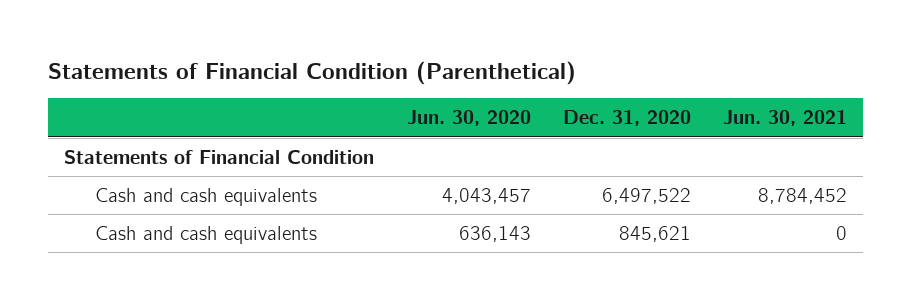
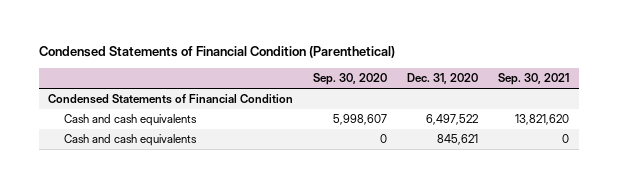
[48,60,577,85] Statements of Financial Condition (Parenthetical) -> [38,46,395,59] Condensed Statements of Financial Condition (Parenthetical)
[406,110,531,127] Jun. 30, 2020 -> none
[723,110,848,127] Jun. 30, 2021 -> none
none -> [313,73,388,86] Sep. 30, 2020
none -> [497,73,569,86] Sep. 30, 2021
[64,149,375,164] Statements of Financial Condition -> [48,94,294,105] Condensed Statements of Financial Condition

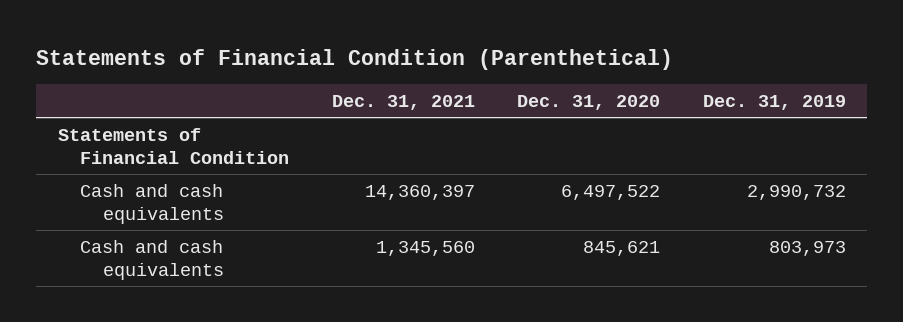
[38,46,395,59] Condensed Statements of Financial Condition (Parenthetical) -> [36,49,674,71] Statements of Financial Condition (Parenthetical)
[313,73,388,86] Sep. 30, 2020 -> none
[497,73,569,86] Sep. 30, 2021 -> none
none -> [331,94,475,110] Dec. 31, 2021
none -> [702,94,846,110] Dec. 31, 2019
[48,94,294,105] Condensed Statements of Financial Condition -> [57,127,290,164] Statements of Financial Condition

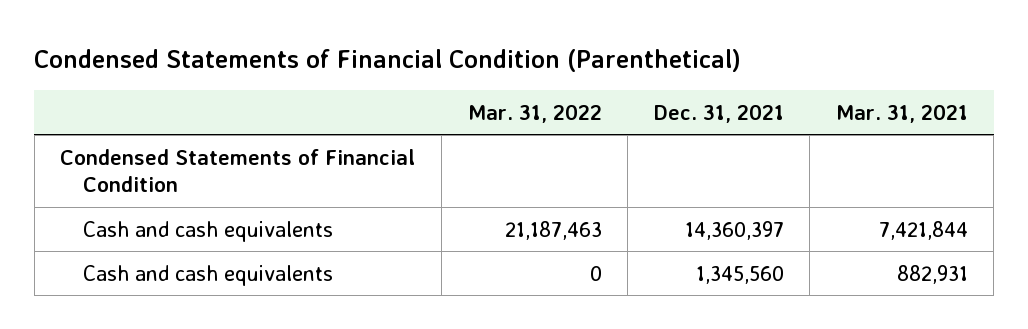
[36,49,674,71] Statements of Financial Condition (Parenthetical) -> [34,49,742,73] Condensed Statements of Financial Condition (Parenthetical)
[517,94,661,110] Dec. 31, 2020 -> none
[702,94,846,110] Dec. 31, 2019 -> none
none -> [467,103,602,123] Mar. 31, 2022
none -> [835,103,968,123] Mar. 31, 2021
[57,127,290,164] Statements of Financial Condition -> [60,148,416,193] Condensed Statements of Financial Condition

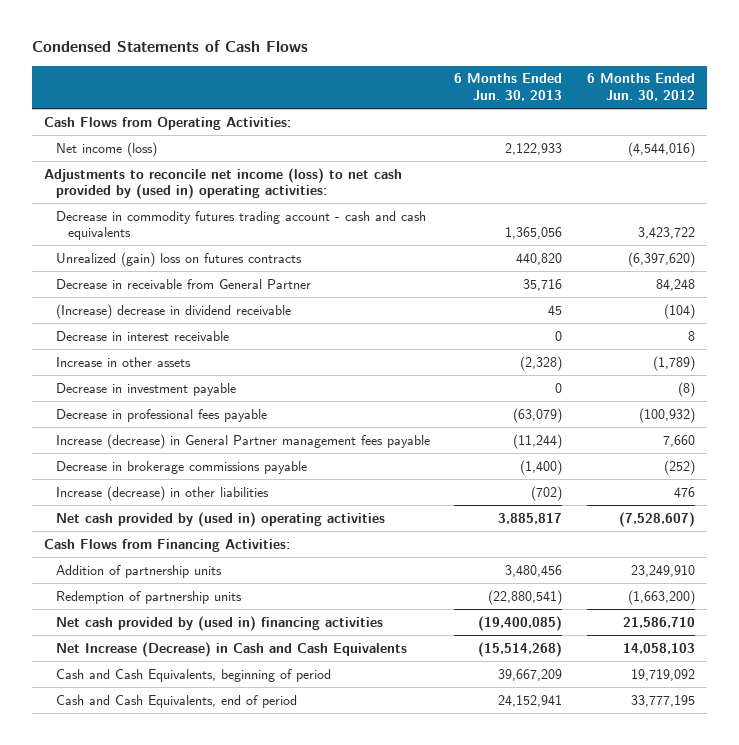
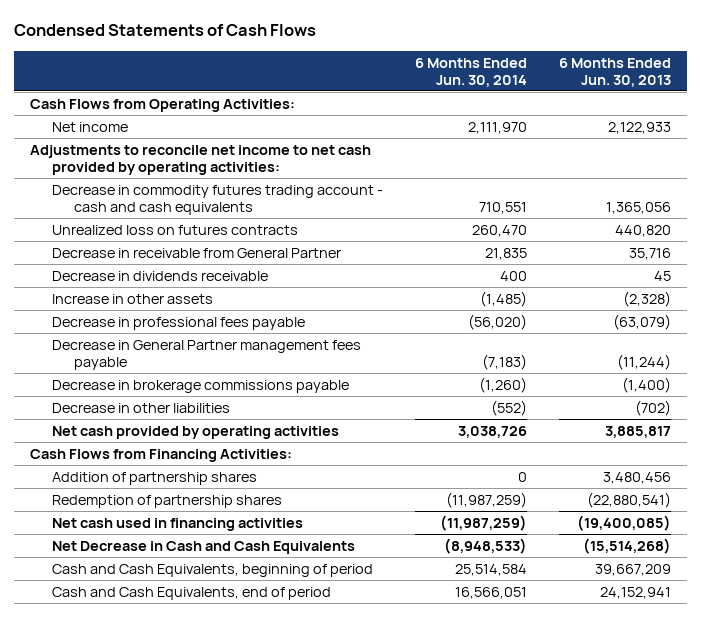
[586,73,695,101] 6 Months Ended Jun. 30, 2012 -> none
none -> [415,57,528,87] 6 Months Ended Jun. 30, 2014
[55,141,157,157] Net income (loss) -> [51,121,128,132] Net income
[44,167,403,200] Adjustments to reconcile net income (loss) to net cash provided by (used in) operating activities: -> [29,144,371,175] Adjustments to reconcile net income to net cash provided by operating activities:
[55,251,302,267] Unrealized (gain) loss on futures contracts -> [51,224,298,235] Unrealized loss on futures contracts
[55,330,229,341] Decrease in interest receivable -> none
[55,303,291,319] (Increase) decrease in dividend receivable -> [51,270,268,281] Decrease in dividends receivable
[55,382,236,396] Decrease in investment payable -> none
[55,433,430,449] Increase (decrease) in General Partner management fees payable -> [51,339,361,370] Decrease in General Partner management fees payable
[55,485,269,501] Increase (decrease) in other liabilities -> [51,402,230,413] Decrease in other liabilities
[55,511,385,527] Net cash provided by (used in) operating activities -> [51,425,339,439] Net cash provided by operating activities
[55,564,222,578] Addition of partnership units -> [51,471,257,485] Addition of partnership shares
[55,590,242,604] Redemption of partnership units -> [51,494,282,508] Redemption of partnership shares
[55,615,383,631] Net cash provided by (used in) financing activities -> [51,517,303,531] Net cash used in financing activities
[55,641,407,657] Net Increase (Decrease) in Cash and Cash Equivalents -> [51,540,355,554] Net Decrease in Cash and Cash Equivalents

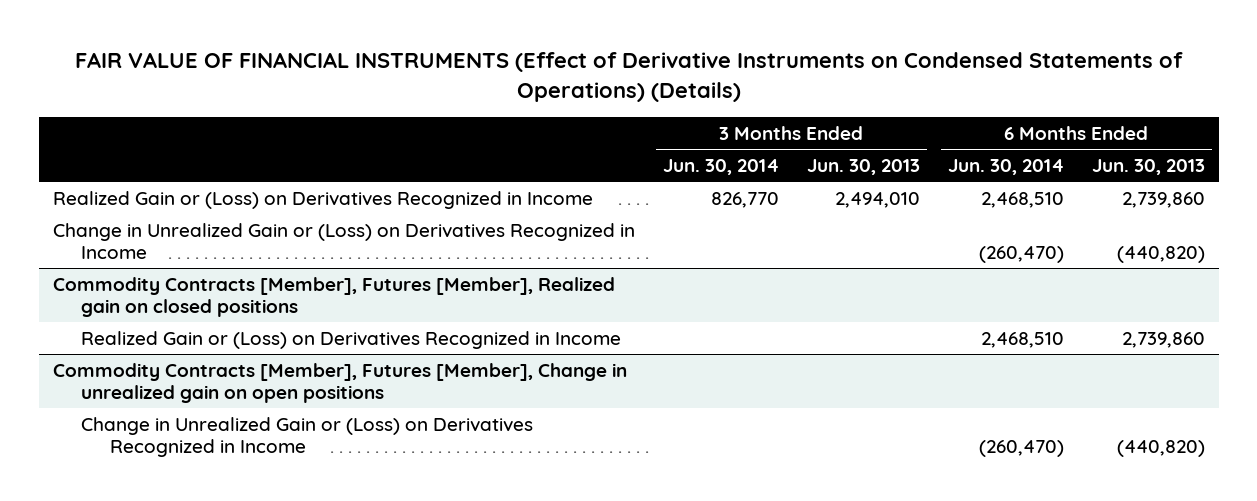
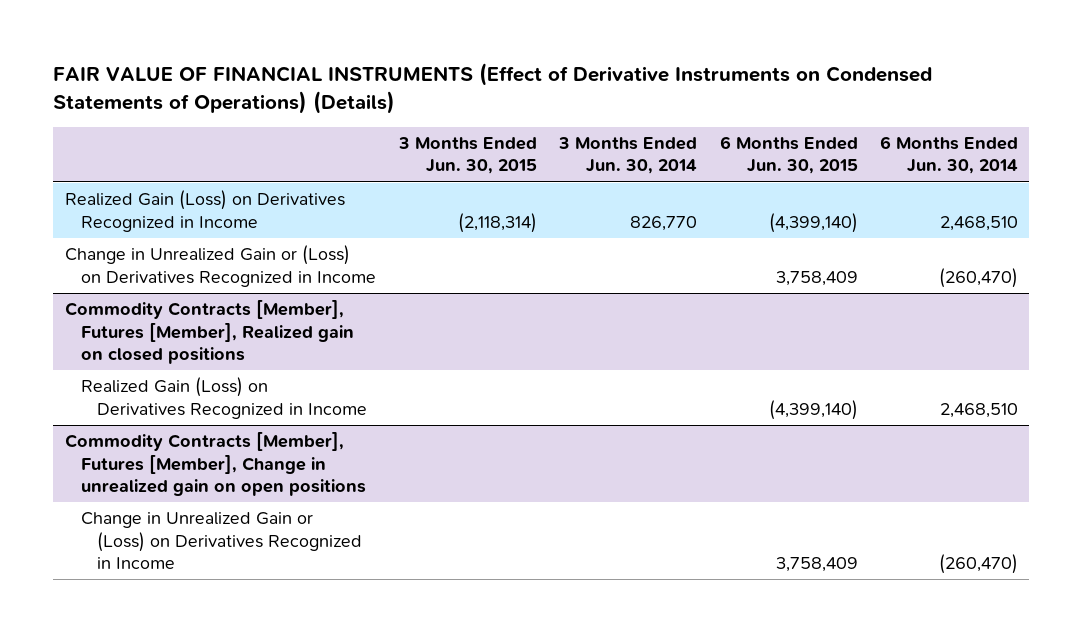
[806,158,920,175] Jun. 30, 2013 -> none
[1091,158,1205,175] Jun. 30, 2013 -> none
none -> [397,137,537,175] 3 Months Ended Jun. 30, 2015
none -> [719,136,858,175] 6 Months Ended Jun. 30, 2015
[52,190,593,209] Realized Gain or (Loss) on Derivatives Recognized in Income -> [64,190,345,232] Realized Gain (Loss) on Derivatives Recognized in Income
[81,330,622,349] Realized Gain or (Loss) on Derivatives Recognized in Income -> [80,377,368,419] Realized Gain (Loss) on Derivatives Recognized in Income

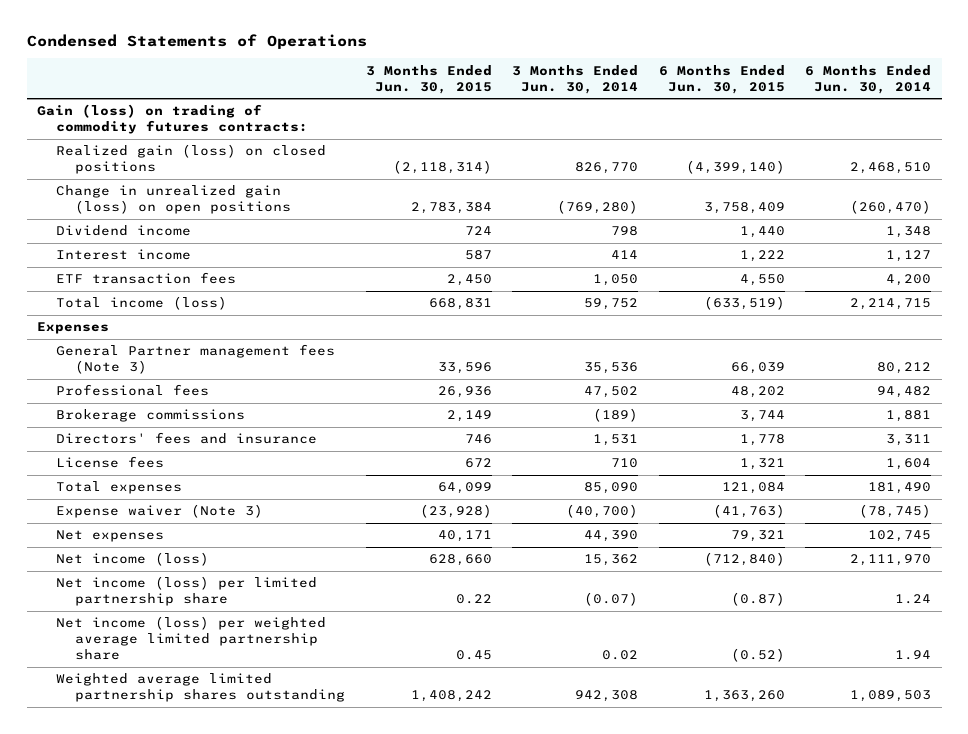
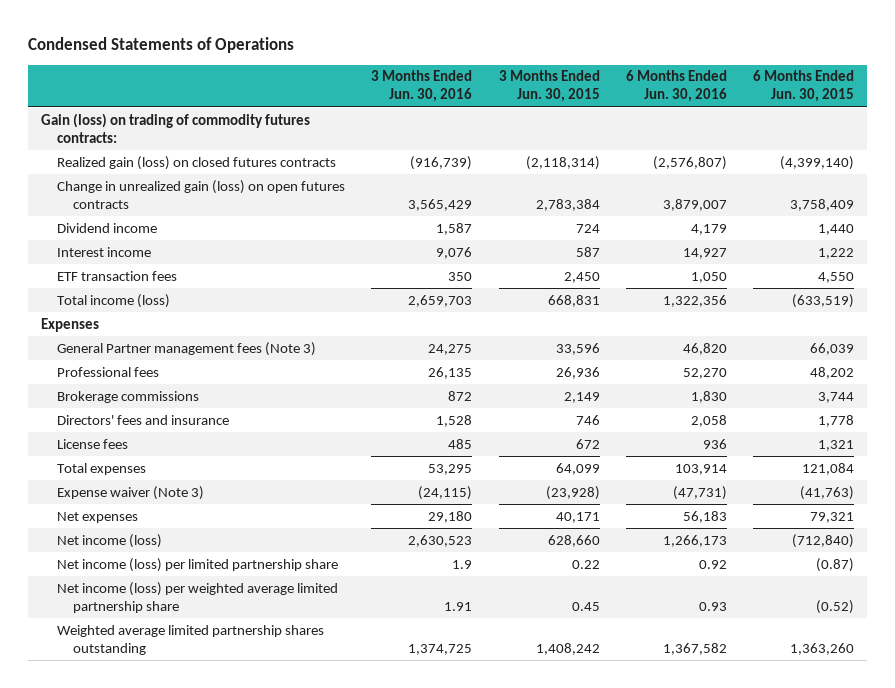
[512,64,639,94] 3 Months Ended Jun. 30, 2014 -> none
[805,64,932,94] 6 Months Ended Jun. 30, 2014 -> none
none -> [371,70,473,103] 3 Months Ended Jun. 30, 2016
none -> [625,70,727,103] 6 Months Ended Jun. 30, 2016
[55,144,326,175] Realized gain (loss) on closed positions -> [57,155,337,170] Realized gain (loss) on closed futures contracts
[55,185,291,215] Change in unrealized gain (loss) on open positions -> [57,179,346,209] Change in unrealized gain (loss) on open futures contracts

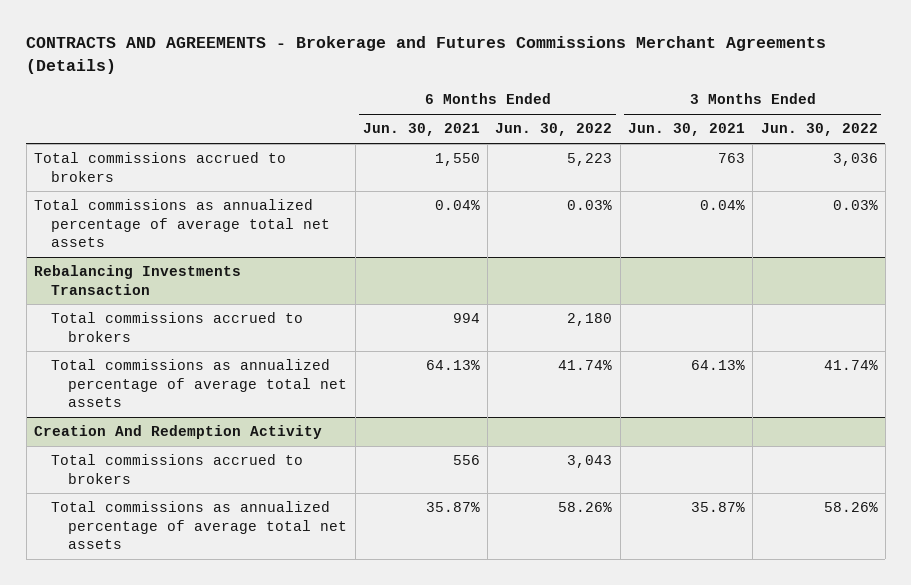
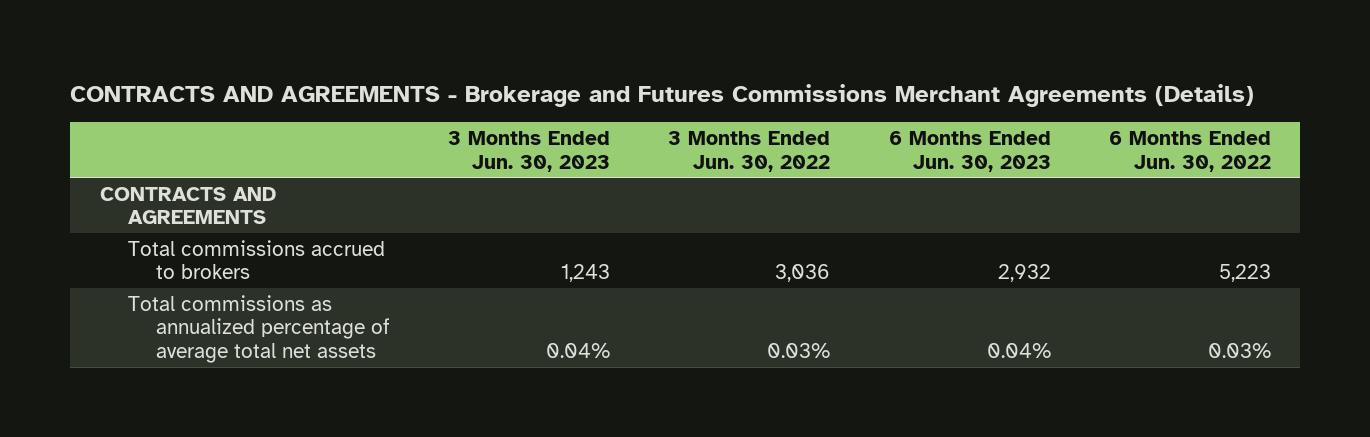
[362,123,480,137] Jun. 30, 2021 -> none
[627,123,745,137] Jun. 30, 2021 -> none
none -> [448,130,611,172] 3 Months Ended Jun. 30, 2023
none -> [888,130,1051,172] 6 Months Ended Jun. 30, 2023
none -> [99,186,276,225] CONTRACTS AND AGREEMENTS
[33,265,241,295] Rebalancing Investments Transaction -> none
[51,312,304,342] Total commissions accrued to brokers -> none
[51,359,348,408] Total commissions as annualized percentage of average total net assets -> none
[33,425,322,440] Creation And Redemption Activity -> none
[51,454,304,484] Total commissions accrued to brokers -> none
[51,501,348,550] Total commissions as annualized percentage of average total net assets -> none

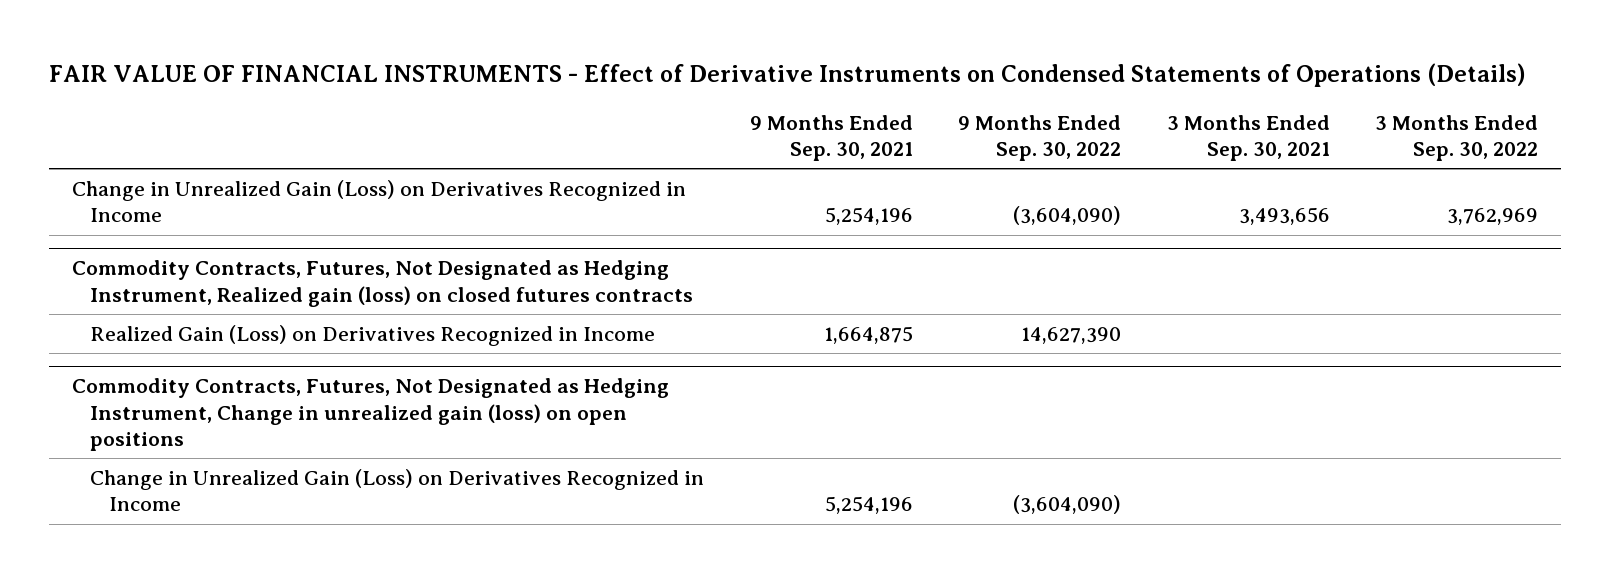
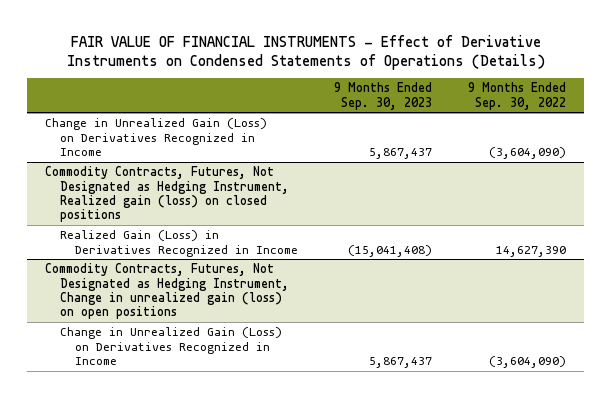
[749,114,913,162] 9 Months Ended Sep. 30, 2021 -> none
[1166,114,1330,162] 3 Months Ended Sep. 30, 2021 -> none
[1375,114,1539,162] 3 Months Ended Sep. 30, 2022 -> none
none -> [334,82,433,110] 9 Months Ended Sep. 30, 2023
[71,260,694,307] Commodity Contracts, Futures, Not Designated as Hedging Instrument, Realized gain (loss) on closed futures contracts -> [45,166,290,223] Commodity Contracts, Futures, Not Designated as Hedging Instrument, Realized gain (loss) on closed positions
[90,324,656,346] Realized Gain (Loss) on Derivatives Recognized in Income -> [60,230,299,257] Realized Gain (Loss) in Derivatives Recognized in Income

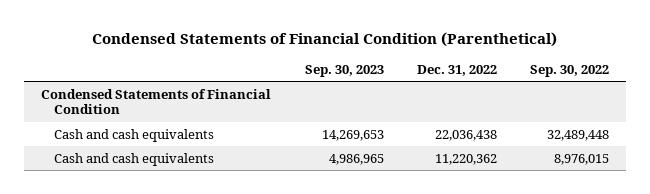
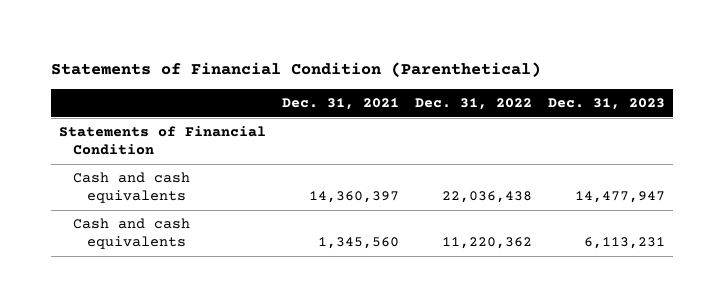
[92,32,558,48] Condensed Statements of Financial Condition (Parenthetical) -> [50,62,541,78] Statements of Financial Condition (Parenthetical)
[304,64,384,77] Sep. 30, 2023 -> none
[530,64,610,77] Sep. 30, 2022 -> none
none -> [282,98,400,111] Dec. 31, 2021
none -> [548,98,666,111] Dec. 31, 2023
[41,88,272,115] Condensed Statements of Financial Condition -> [58,126,266,156] Statements of Financial Condition

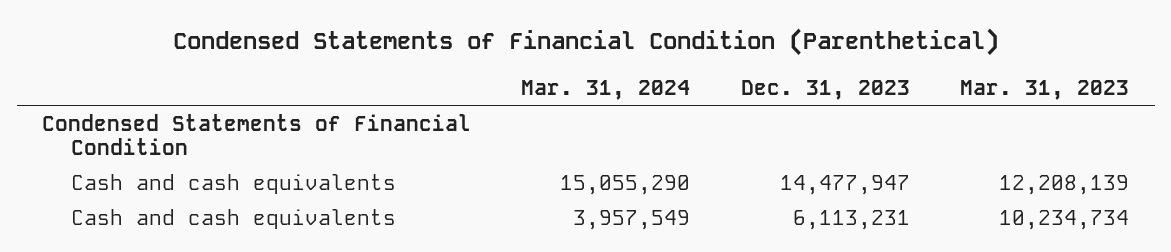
[50,62,541,78] Statements of Financial Condition (Parenthetical) -> [172,28,999,57] Condensed Statements of Financial Condition (Parenthetical)
[282,98,400,111] Dec. 31, 2021 -> none
[415,98,533,111] Dec. 31, 2022 -> none
none -> [521,80,691,101] Mar. 31, 2024
none -> [960,80,1130,101] Mar. 31, 2023
[58,126,266,156] Statements of Financial Condition -> [41,114,471,156] Condensed Statements of Financial Condition

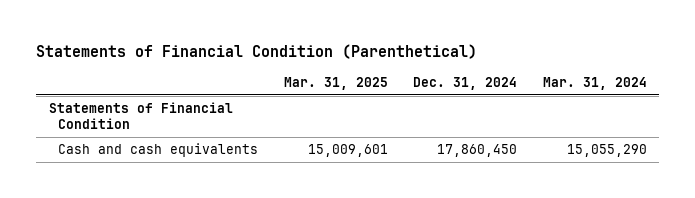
[172,28,999,57] Condensed Statements of Financial Condition (Parenthetical) -> [36,43,478,59] Statements of Financial Condition (Parenthetical)
[740,80,910,101] Dec. 31, 2023 -> none
[960,80,1130,101] Mar. 31, 2023 -> none
none -> [283,77,388,91] Mar. 31, 2025
none -> [413,77,518,91] Dec. 31, 2024
[41,114,471,156] Condensed Statements of Financial Condition -> [48,102,233,129] Statements of Financial Condition
[70,209,396,230] Cash and cash equivalents -> none

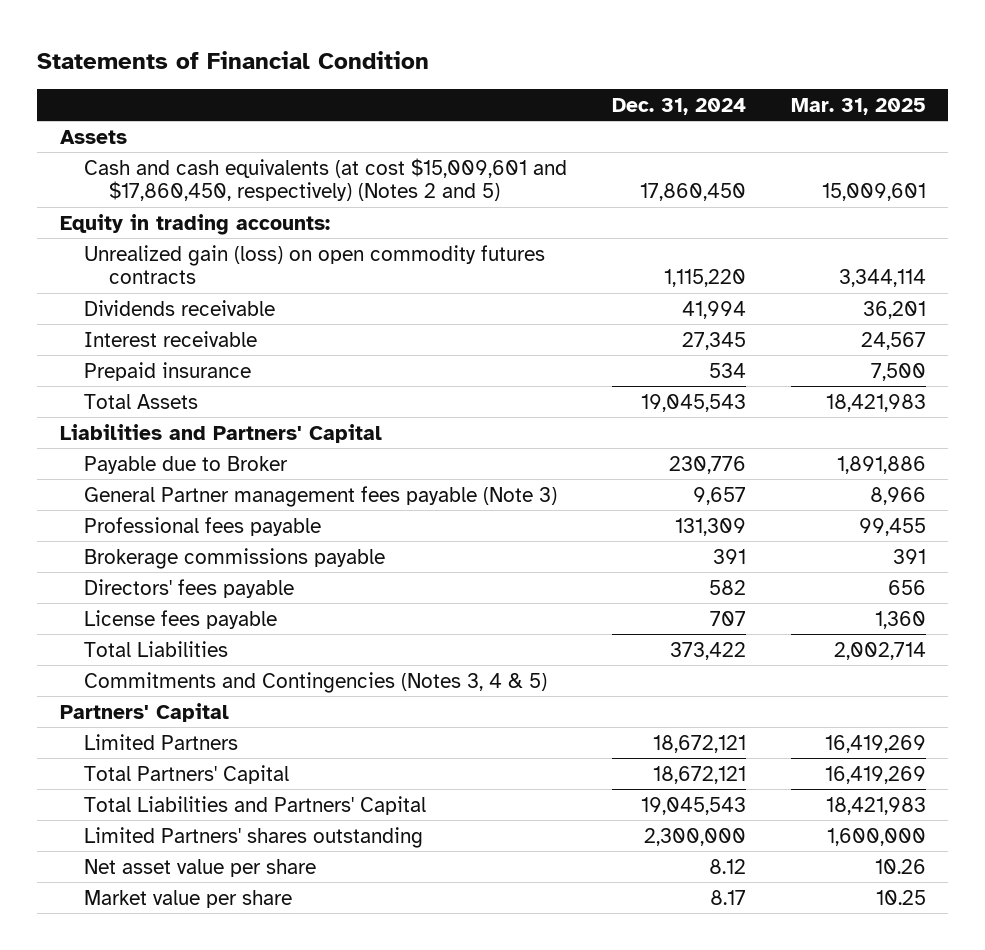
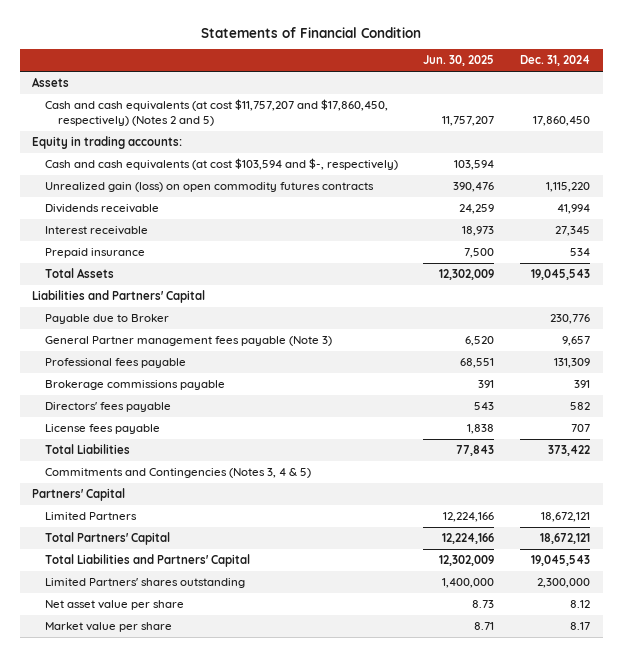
[790,97,926,115] Mar. 31, 2025 -> none
none -> [423,55,495,67] Jun. 30, 2025
[84,157,568,202] Cash and cash equivalents (at cost $15,009,601 and $17,860,450, respectively) (Notes 2 and 5) -> [44,99,388,126] Cash and cash equivalents (at cost $11,757,207 and $17,860,450, respectively) (Notes 2 and 5)
none -> [44,158,398,171] Cash and cash equivalents (at cost $103,594 and $-, respectively)

